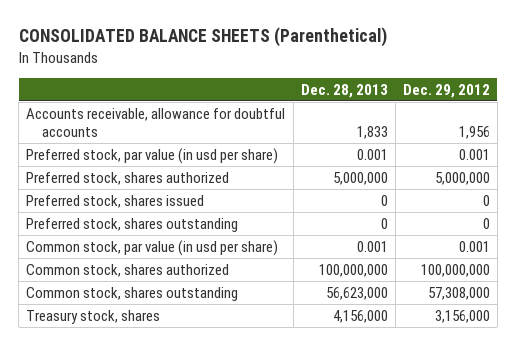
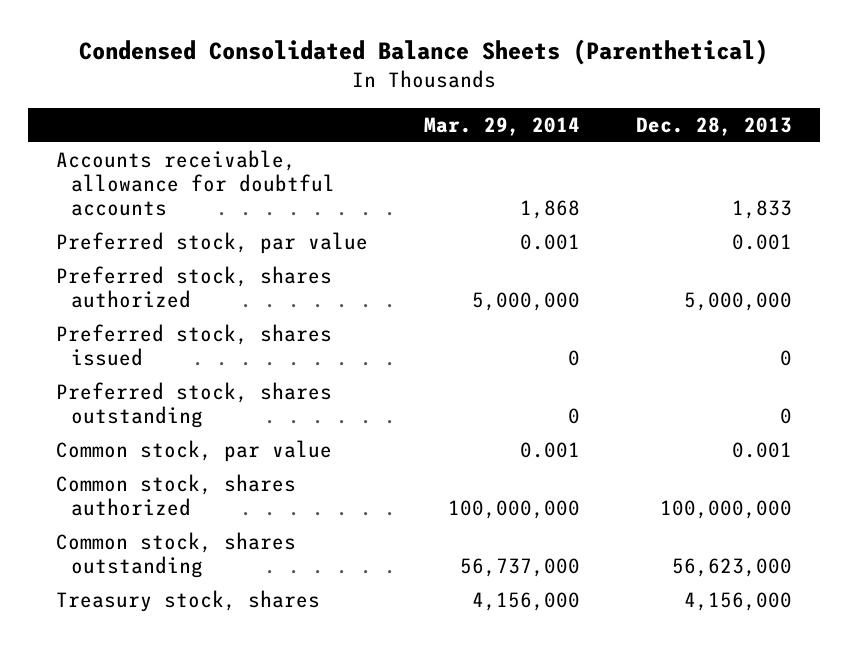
[18,27,387,48] CONSOLIDATED BALANCE SHEETS (Parenthetical) -> [78,39,768,66] Condensed Consolidated Balance Sheets (Parenthetical)
[402,83,490,98] Dec. 29, 2012 -> none
none -> [423,116,580,136] Mar. 29, 2014
[26,147,279,164] Preferred stock, par value (in usd per share) -> [55,232,368,255] Preferred stock, par value
[26,239,279,256] Common stock, par value (in usd per share) -> [55,440,332,463] Common stock, par value

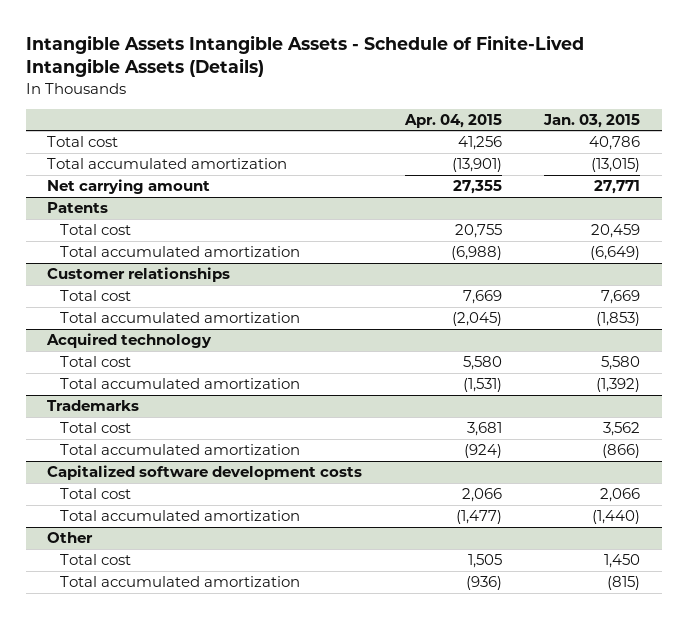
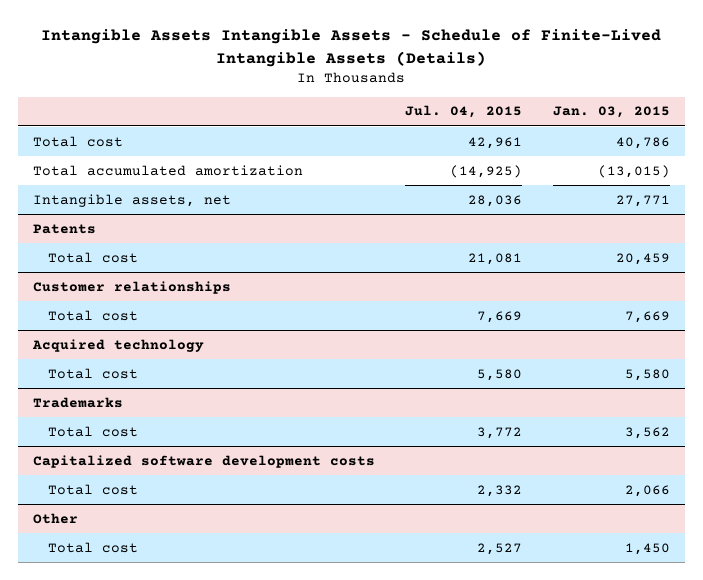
[403,113,502,128] Apr. 04, 2015 -> none
none -> [405,105,523,119] Jul. 04, 2015
[47,179,211,195] Net carrying amount -> [32,193,231,207] Intangible assets, net
[59,246,300,258] Total accumulated amortization -> none
[59,312,300,324] Total accumulated amortization -> none
[59,378,300,390] Total accumulated amortization -> none
[59,444,300,456] Total accumulated amortization -> none
[59,510,300,522] Total accumulated amortization -> none
[59,576,300,588] Total accumulated amortization -> none

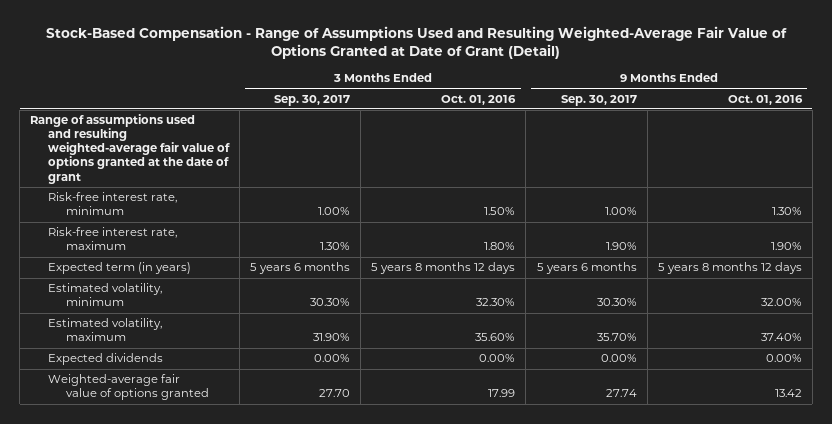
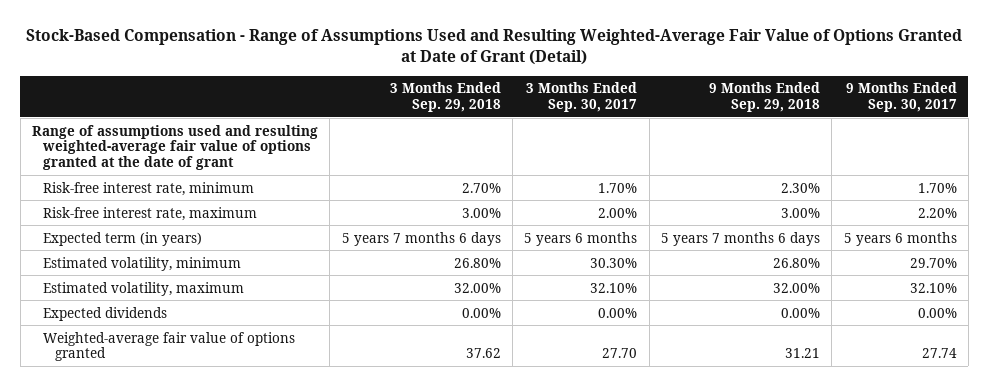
[441,94,517,105] Oct. 01, 2016 -> none
[727,94,803,105] Oct. 01, 2016 -> none
none -> [389,82,501,113] 3 Months Ended Sep. 29, 2018
none -> [708,82,820,113] 9 Months Ended Sep. 29, 2018
[318,207,351,216] 1.00% -> [598,182,638,193] 1.70%
[604,207,637,216] 1.00% -> [917,182,957,193] 1.70%
[320,242,351,251] 1.30% -> [598,207,638,218] 2.00%
[605,242,637,251] 1.90% -> [917,207,957,218] 2.20%
[596,298,637,307] 30.30% -> [909,257,957,268] 29.70%
[313,333,351,342] 31.90% -> [590,282,638,293] 32.10%
[596,333,637,342] 35.70% -> [909,282,957,293] 32.10%

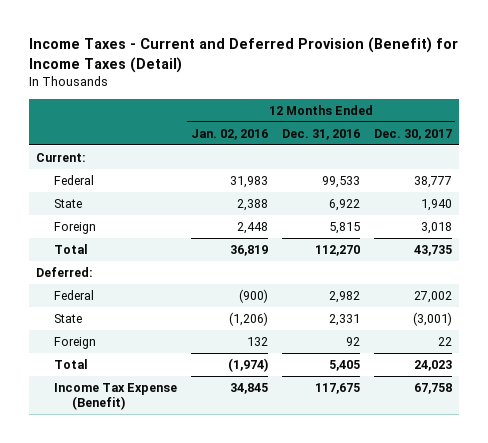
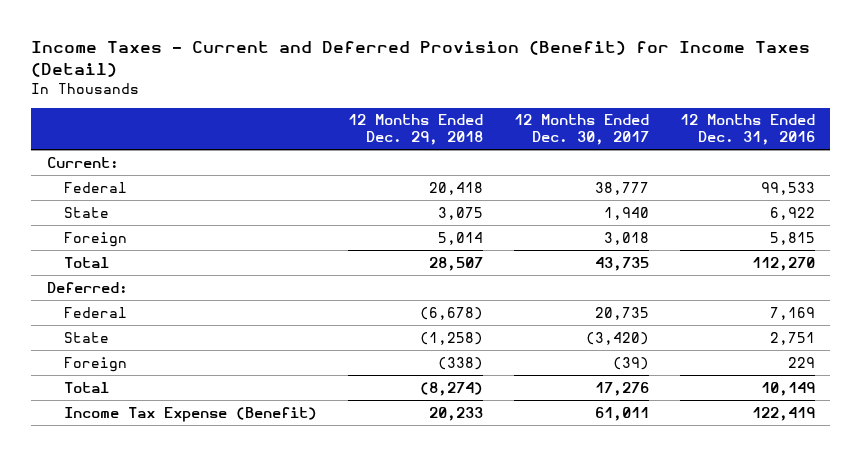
[190,128,268,140] Jan. 02, 2016 -> none
none -> [347,114,483,146] 12 Months Ended Dec. 29, 2018
[328,291,360,304] 2,982 -> [769,306,815,320] 7,169
[413,291,452,304] 27,002 -> [594,306,649,320] 20,735
[328,314,360,327] 2,331 -> [769,331,815,345] 2,751
[412,312,452,327] (3,001) -> [585,331,649,345] (3,420)
[345,337,360,347] 92 -> [787,356,815,368] 229
[437,337,452,347] 22 -> [612,356,649,370] (39)
[328,360,360,372] 5,405 -> [760,381,815,396] 10,149
[413,360,452,372] 24,023 -> [594,381,649,396] 17,276
[314,383,360,395] 117,675 -> [751,406,815,421] 122,419
[413,383,452,395] 67,758 -> [594,406,649,421] 61,011

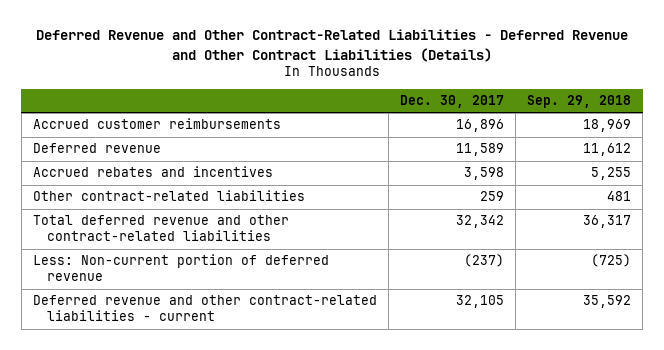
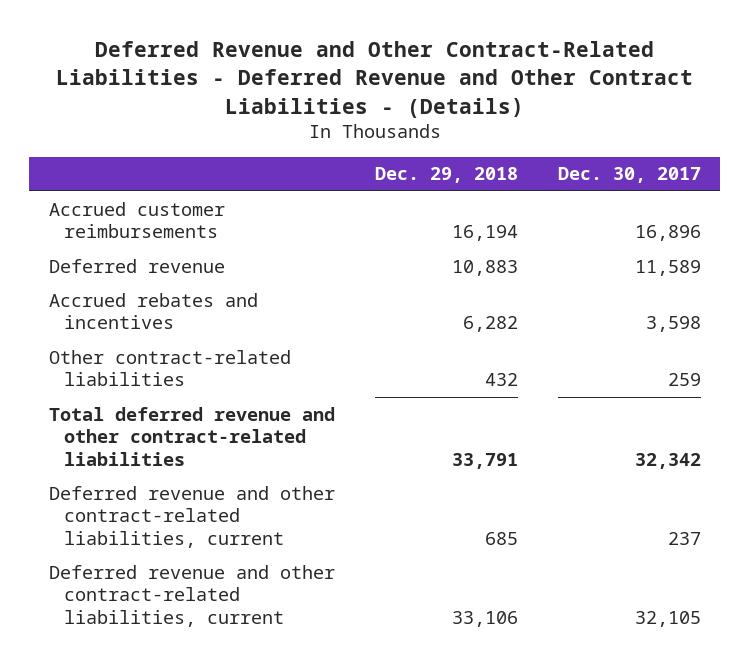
[36,29,629,62] Deferred Revenue and Other Contract-Related Liabilities - Deferred Revenue and Other Contract Liabilities (Details) -> [55,40,693,118] Deferred Revenue and Other Contract-Related Liabilities - Deferred Revenue and Other Contract Liabilities - (Details)
[527,94,632,108] Sep. 29, 2018 -> none
none -> [374,167,518,184] Dec. 29, 2018
[32,254,329,282] Less: Non-current portion of deferred revenue -> [48,485,335,548] Deferred revenue and other contract-related liabilities, current
[464,254,505,268] (237) -> [667,531,701,545] 237
[32,295,377,322] Deferred revenue and other contract-related liabilities - current -> [48,564,335,627] Deferred revenue and other contract-related liabilities, current

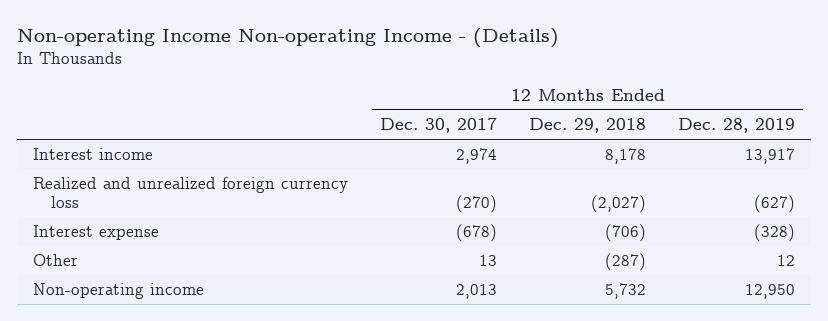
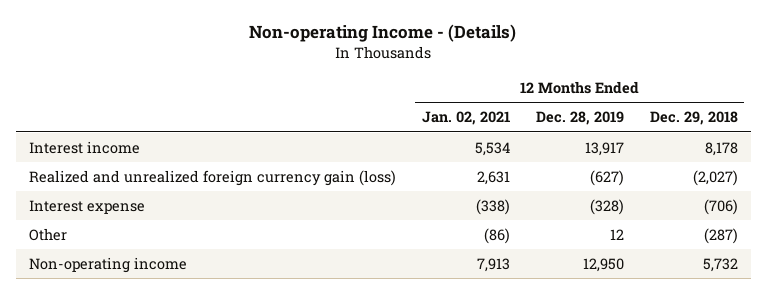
[17,28,560,49] Non-operating Income Non-operating Income - (Details) -> [249,24,517,43] Non-operating Income - (Details)
[380,118,498,134] Dec. 30, 2017 -> none
none -> [421,111,510,126] Jan. 02, 2021
[33,177,349,209] Realized and unrealized foreign currency loss -> [28,169,396,186] Realized and unrealized foreign currency gain (loss)

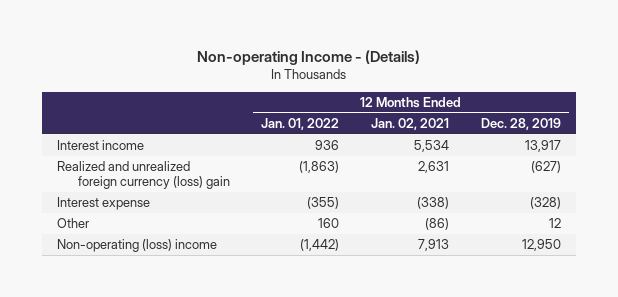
[649,111,738,126] Dec. 29, 2018 -> none
none -> [261,117,340,130] Jan. 01, 2022
[28,169,396,186] Realized and unrealized foreign currency gain (loss) -> [57,161,230,190] Realized and unrealized foreign currency (loss) gain
[28,256,187,273] Non-operating income -> [57,239,218,253] Non-operating (loss) income

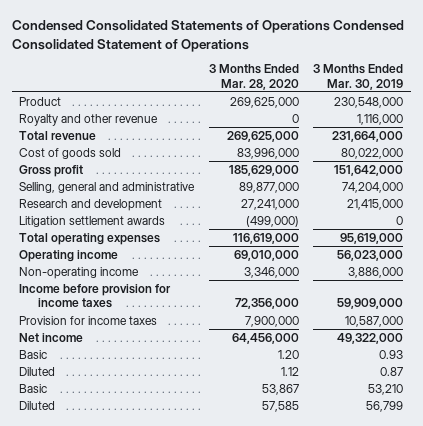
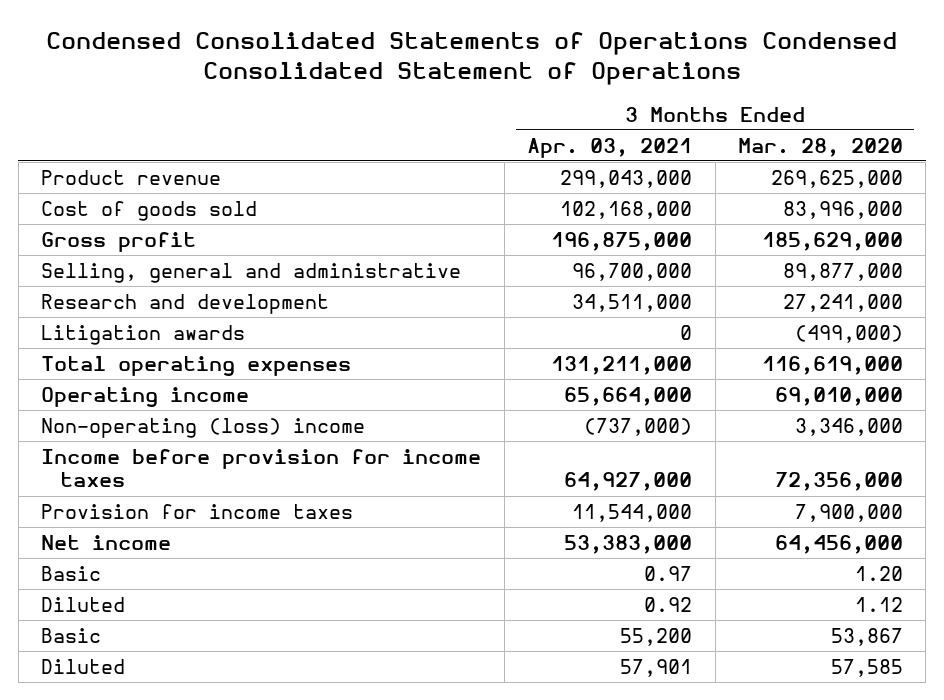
[313,64,404,90] 3 Months Ended Mar. 30, 2019 -> none
none -> [527,137,693,158] Apr. 03, 2021
[19,97,62,107] Product -> none
[19,114,159,127] Royalty and other revenue -> none
[19,131,97,141] Total revenue -> [41,169,222,185] Product revenue
[19,216,166,228] Litigation settlement awards -> [41,324,246,345] Litigation awards
[19,267,140,280] Non-operating income -> [41,417,366,438] Non-operating (loss) income

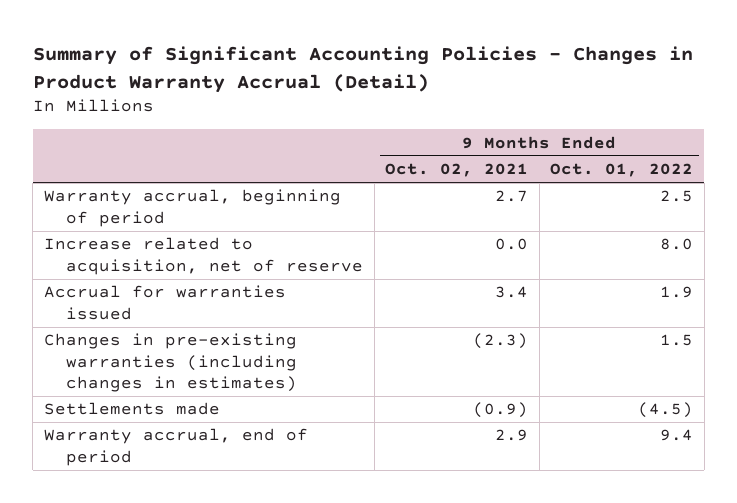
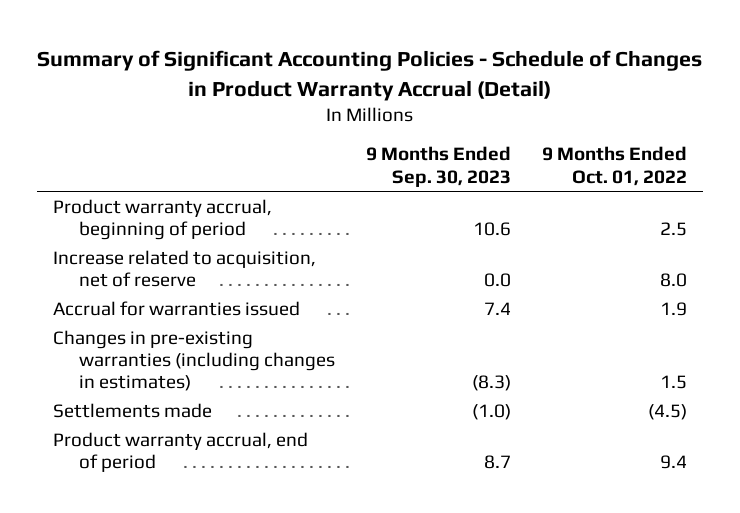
[32,46,693,93] Summary of Significant Accounting Policies - Changes in Product Warranty Accrual (Detail) -> [37,50,703,101] Summary of Significant Accounting Policies - Schedule of Changes in Product Warranty Accrual (Detail)
[385,163,529,178] Oct. 02, 2021 -> none
none -> [366,146,512,187] 9 Months Ended Sep. 30, 2023
[43,189,341,227] Warranty accrual, beginning of period -> [52,198,272,240] Product warranty accrual, beginning of period
[43,428,308,466] Warranty accrual, end of period -> [52,431,308,472] Product warranty accrual, end of period

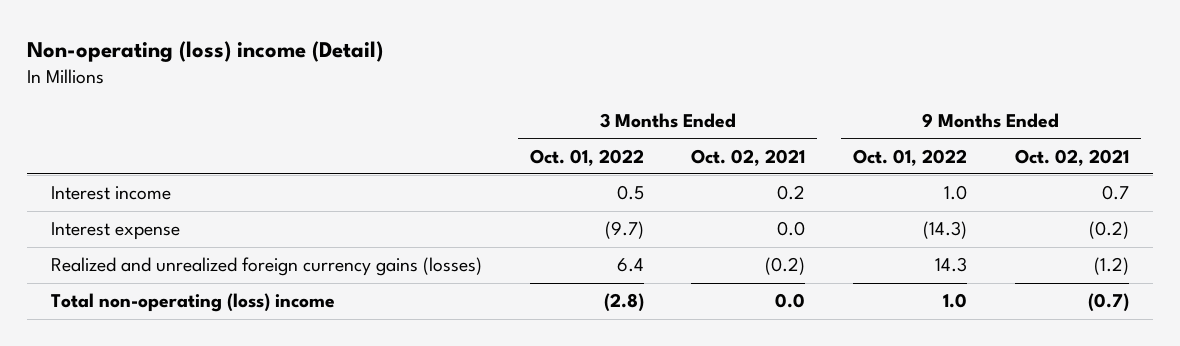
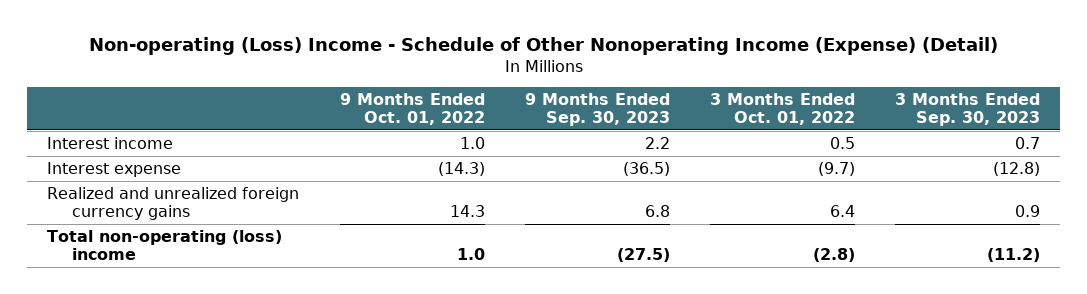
[27,41,384,63] Non-operating (loss) income (Detail) -> [88,37,998,56] Non-operating (Loss) Income - Schedule of Other Nonoperating Income (Expense) (Detail)
[691,148,806,166] Oct. 02, 2021 -> none
[1014,148,1129,166] Oct. 02, 2021 -> none
none -> [524,92,670,126] 9 Months Ended Sep. 30, 2023
none -> [894,92,1040,126] 3 Months Ended Sep. 30, 2023
[50,257,482,277] Realized and unrealized foreign currency gains (losses) -> [47,186,300,220] Realized and unrealized foreign currency gains

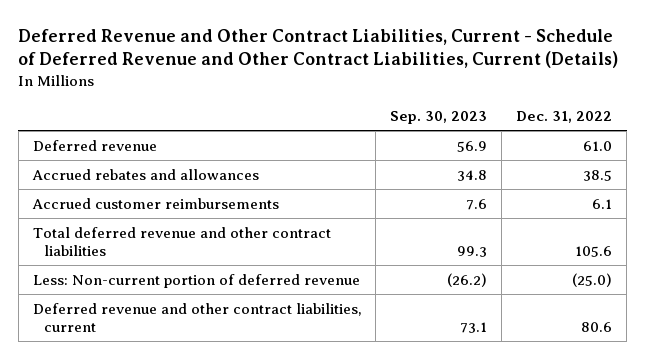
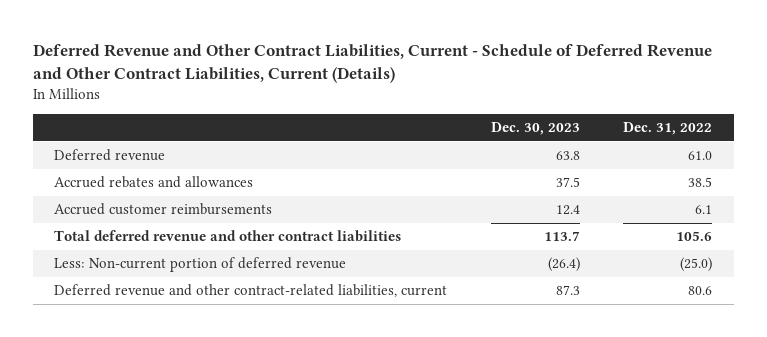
[390,110,488,124] Sep. 30, 2023 -> none
none -> [490,122,580,136] Dec. 30, 2023
[32,302,362,332] Deferred revenue and other contract liabilities, current -> [54,284,448,298] Deferred revenue and other contract-related liabilities, current

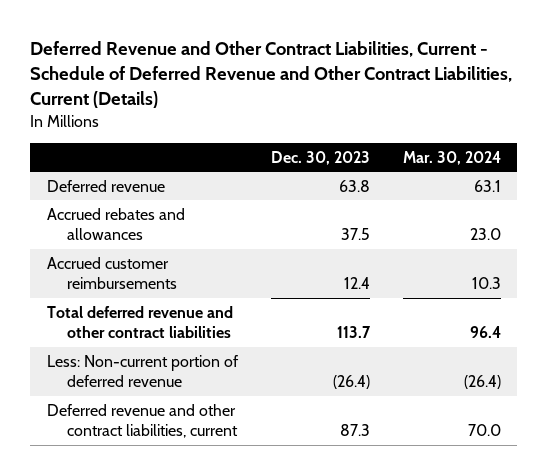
[623,122,713,136] Dec. 31, 2022 -> none
none -> [402,150,501,165] Mar. 30, 2024
[54,284,448,298] Deferred revenue and other contract-related liabilities, current -> [46,403,238,439] Deferred revenue and other contract liabilities, current

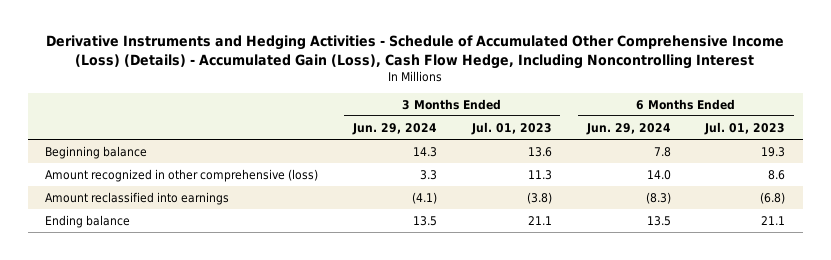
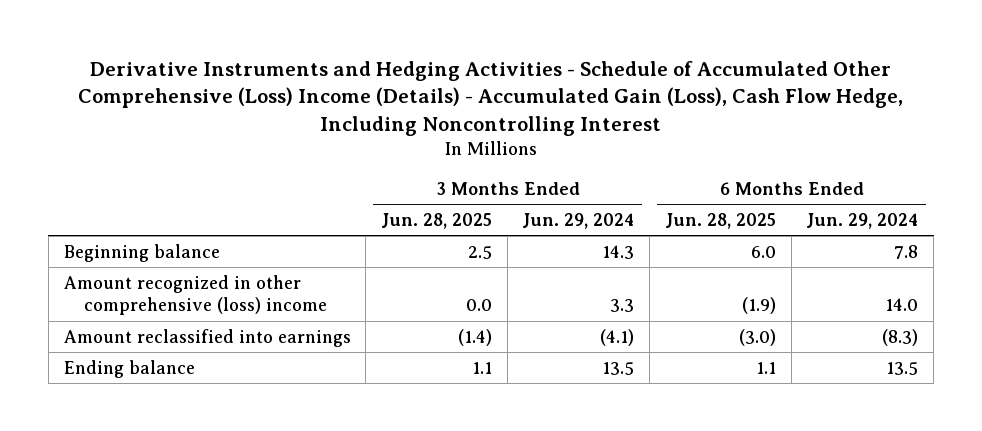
[46,35,785,69] Derivative Instruments and Hedging Activities - Schedule of Accumulated Other Comprehensive Income (Loss) (Details) - Accumulated Gain (Loss), Cash Flow Hedge, Including Noncontrolling Interest -> [77,60,903,137] Derivative Instruments and Hedging Activities - Schedule of Accumulated Other Comprehensive (Loss) Income (Details) - Accumulated Gain (Loss), Cash Flow Hedge, Including Noncontrolling Interest
[470,121,552,135] Jul. 01, 2023 -> none
[704,121,786,135] Jul. 01, 2023 -> none
none -> [380,212,492,229] Jun. 28, 2025
none -> [664,212,776,229] Jun. 28, 2025
[45,168,319,182] Amount recognized in other comprehensive (loss) -> [63,274,328,316] Amount recognized in other comprehensive (loss) income

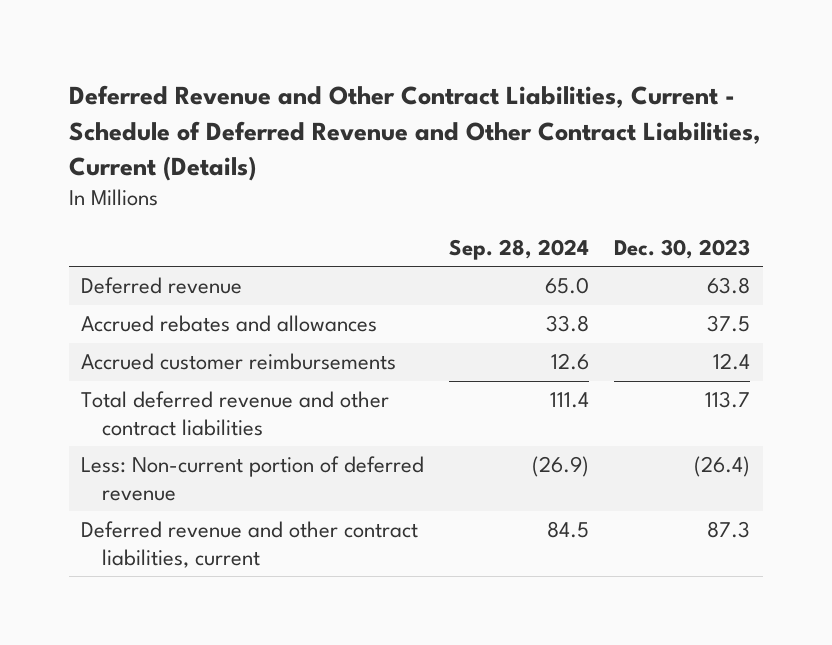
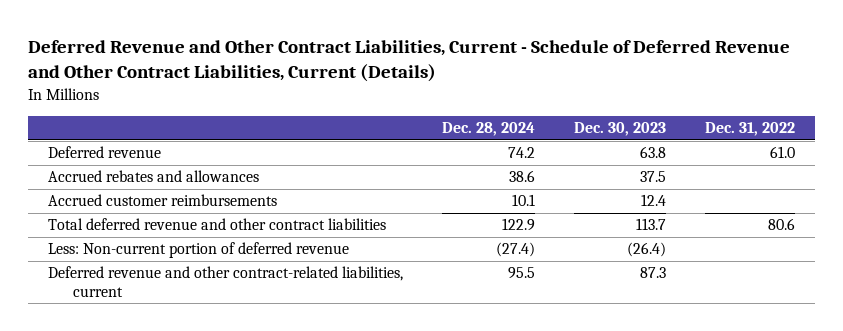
[449,238,590,260] Sep. 28, 2024 -> none
none -> [441,122,535,137] Dec. 28, 2024
none -> [705,122,796,137] Dec. 31, 2022
[81,521,419,568] Deferred revenue and other contract liabilities, current -> [47,266,403,298] Deferred revenue and other contract-related liabilities, current

